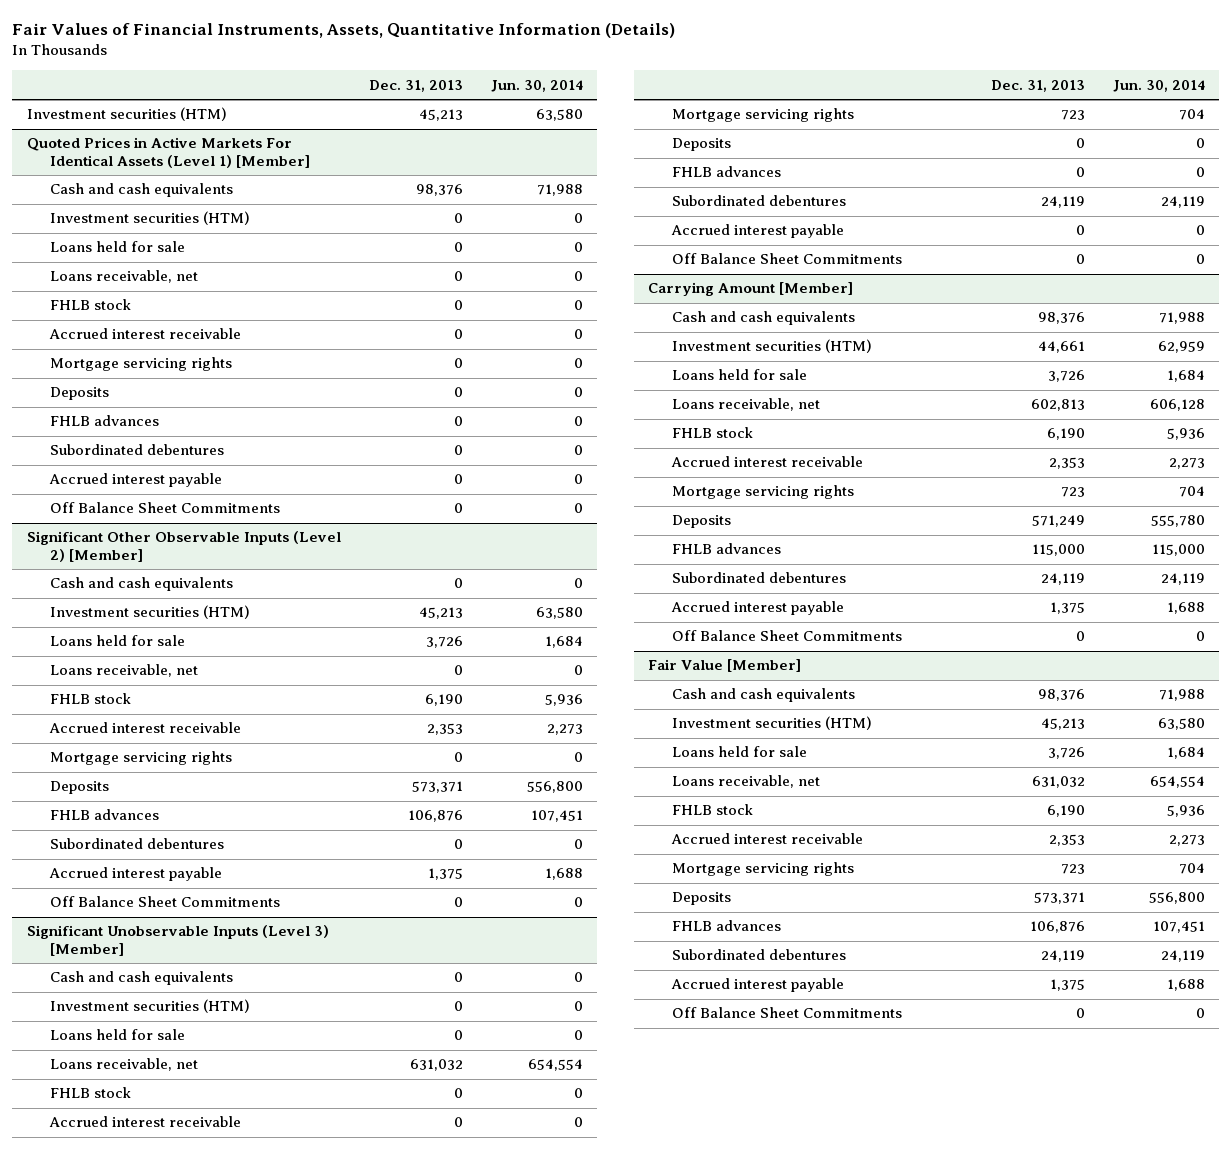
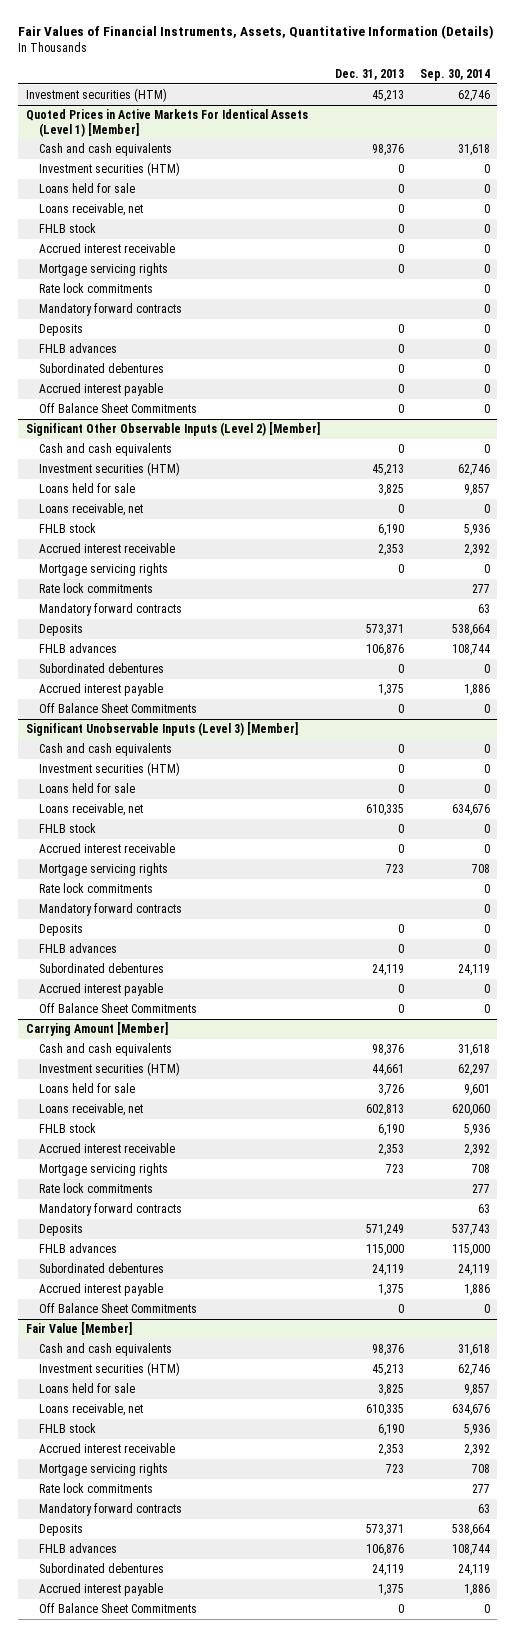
[491,79,584,92] Jun. 30, 2014 -> none
none -> [419,69,490,82] Sep. 30, 2014
none -> [39,283,154,294] Rate lock commitments
none -> [39,303,183,317] Mandatory forward contracts
[425,636,463,649] 3,726 -> [378,484,405,497] 3,825
none -> [39,583,154,594] Rate lock commitments
none -> [39,603,183,617] Mandatory forward contracts
[409,1059,463,1072] 631,032 -> [366,804,405,817] 610,335
none -> [39,883,154,894] Rate lock commitments
none -> [39,903,183,917] Mandatory forward contracts
none -> [39,1183,154,1194] Rate lock commitments
none -> [39,1203,183,1217] Mandatory forward contracts
[1047,747,1085,760] 3,726 -> [378,1384,405,1397] 3,825
[1031,776,1085,789] 631,032 -> [366,1404,405,1417] 610,335
none -> [39,1483,154,1494] Rate lock commitments
none -> [39,1503,183,1517] Mandatory forward contracts

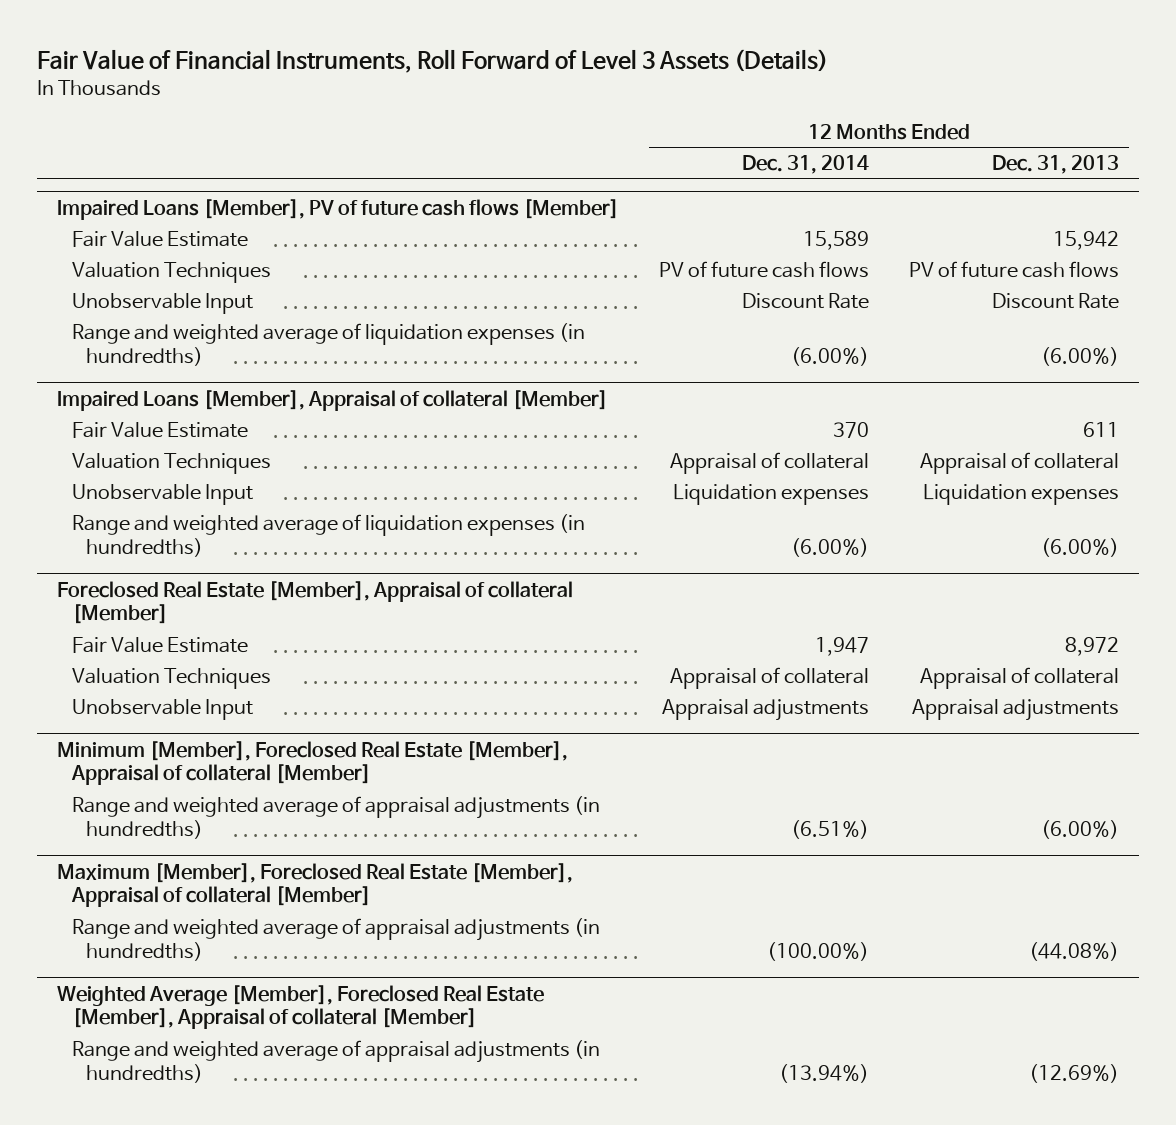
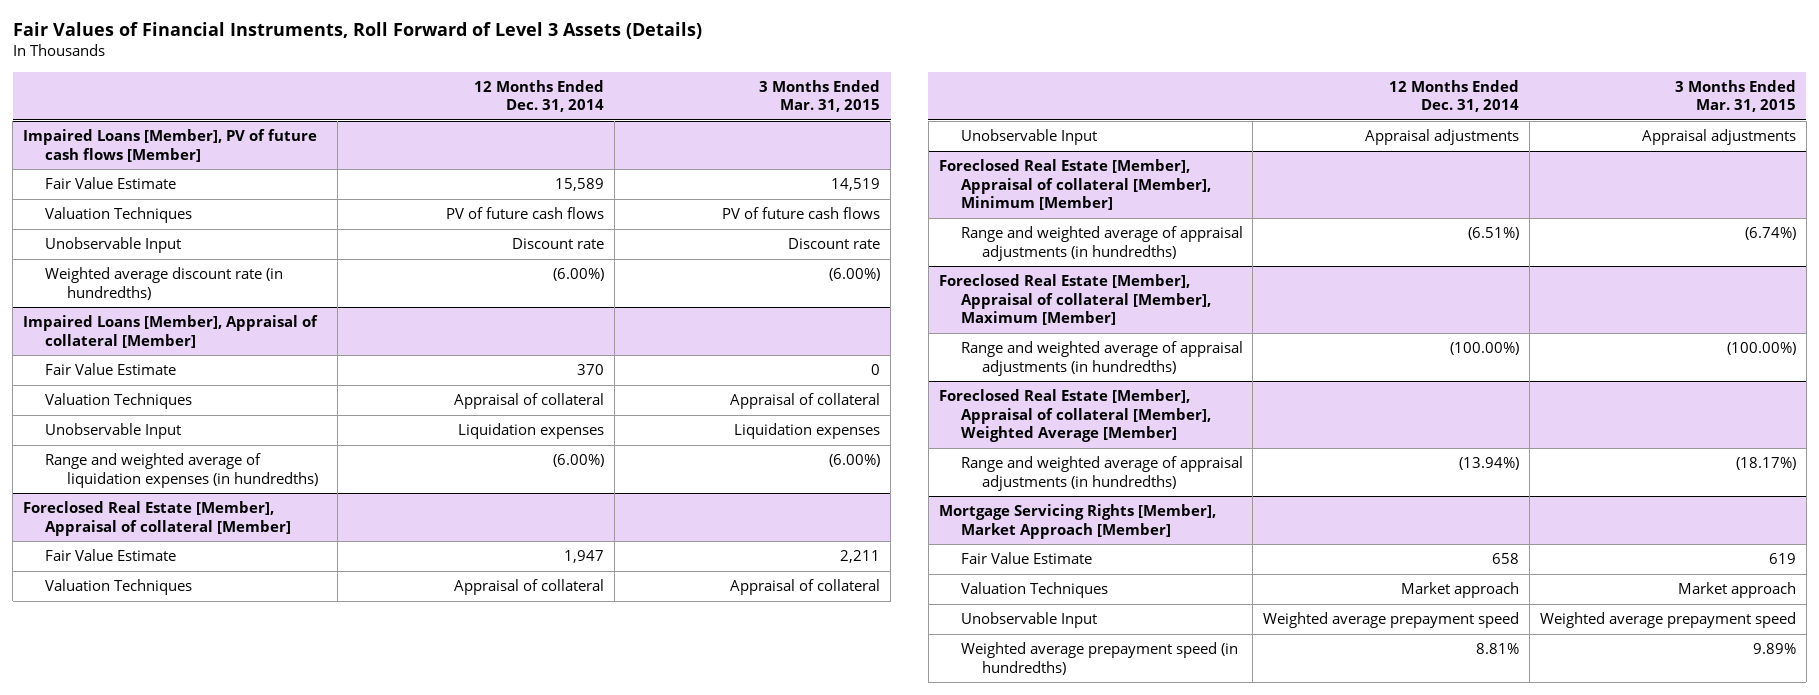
[37,49,829,74] Fair Value of Financial Instruments, Roll Forward of Level 3 Assets (Details) -> [12,22,702,40] Fair Values of Financial Instruments, Roll Forward of Level 3 Assets (Details)
[991,155,1119,175] Dec. 31, 2013 -> none
none -> [759,79,881,113] 3 Months Ended Mar. 31, 2015
[71,322,585,366] Range and weighted average of liquidation expenses (in hundredths) -> none
[741,292,869,309] Discount Rate -> [511,238,604,250] Discount rate
none -> [45,267,284,300] Weighted average discount rate (in hundredths)
[57,740,569,786] Minimum [Member], Foreclosed Real Estate [Member], Appraisal of collateral [Member] -> [938,159,1211,211] Foreclosed Real Estate [Member], Appraisal of collateral [Member], Minimum [Member]
[57,862,574,908] Maximum [Member], Foreclosed Real Estate [Member], Appraisal of collateral [Member] -> [938,274,1211,326] Foreclosed Real Estate [Member], Appraisal of collateral [Member], Maximum [Member]
[57,984,545,1030] Weighted Average [Member], Foreclosed Real Estate [Member], Appraisal of collateral [Member] -> [938,389,1211,443] Foreclosed Real Estate [Member], Appraisal of collateral [Member], Weighted Average [Member]
none -> [938,504,1216,539] Mortgage Servicing Rights [Member], Market Approach [Member]
none -> [960,552,1092,565] Fair Value Estimate
none -> [960,582,1108,599] Valuation Techniques
none -> [960,612,1097,629] Unobservable Input
none -> [960,642,1238,675] Weighted average prepayment speed (in hundredths)

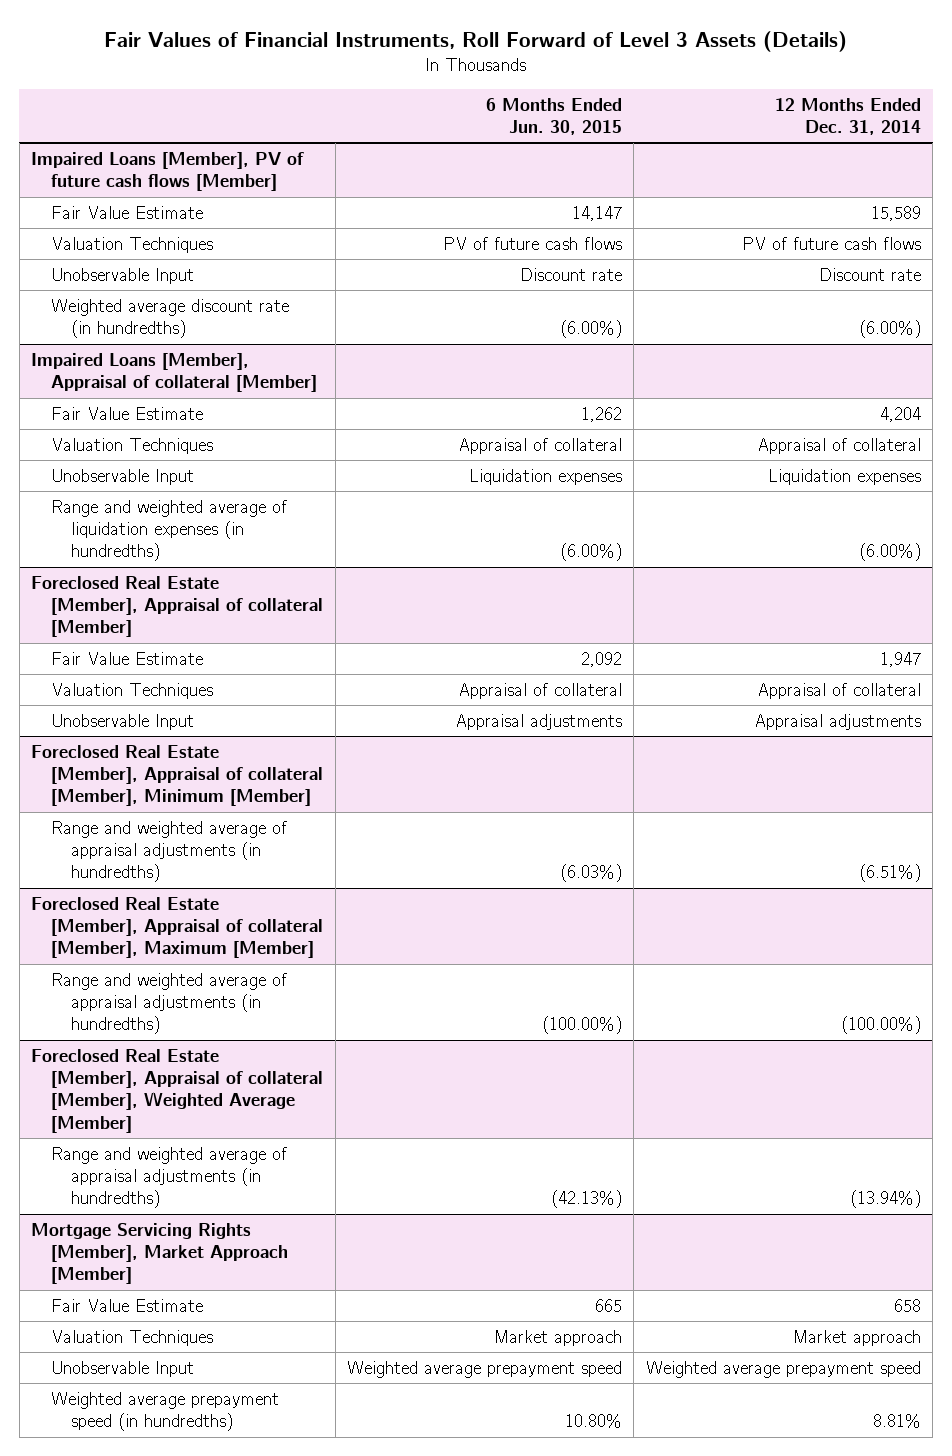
[759,79,881,113] 3 Months Ended Mar. 31, 2015 -> none
none -> [486,97,623,135] 6 Months Ended Jun. 30, 2015
[576,364,604,376] 370 -> [879,406,921,422] 4,204

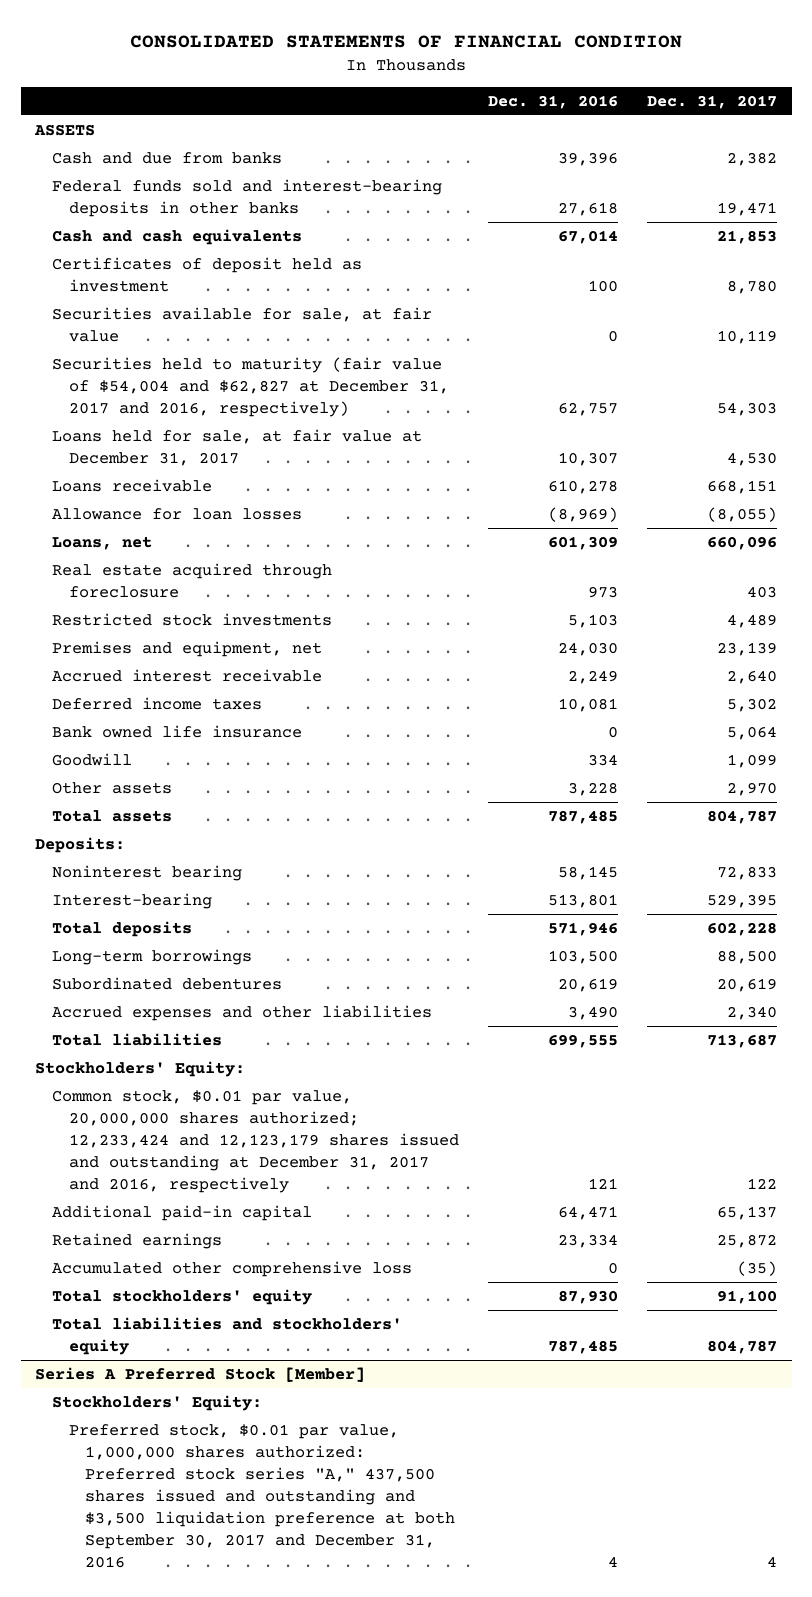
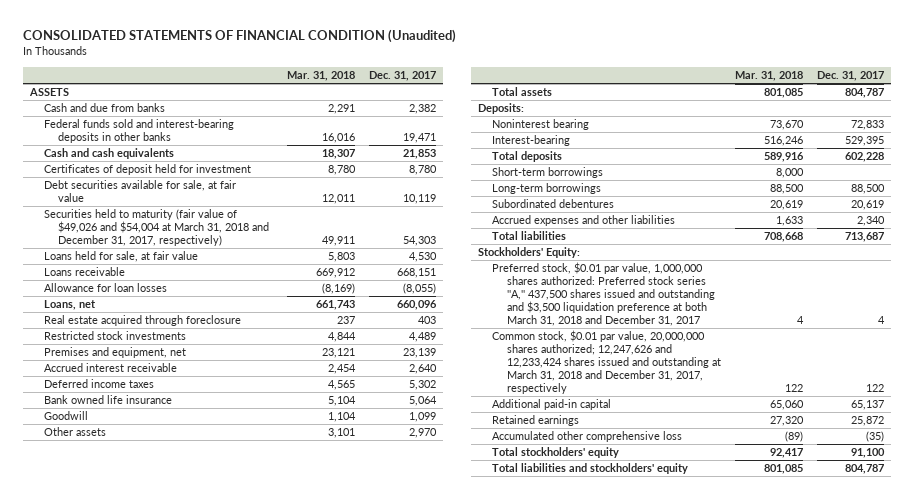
[130,35,683,49] CONSOLIDATED STATEMENTS OF FINANCIAL CONDITION -> [23,29,457,44] CONSOLIDATED STATEMENTS OF FINANCIAL CONDITION (Unaudited)
[487,95,618,110] Dec. 31, 2016 -> none
none -> [286,70,355,81] Mar. 31, 2018
[52,256,363,292] Certificates of deposit held as investment -> [44,164,252,176] Certificates of deposit held for investment
[52,306,433,342] Securities available for sale, at fair value -> [44,180,237,203] Debt securities available for sale, at fair value
[52,356,449,417] Securities held to maturity (fair value of $54,004 and $62,827 at December 31, 2017 and 2016, respectively) -> [44,209,270,247] Securities held to maturity (fair value of $49,026 and $54,004 at March 31, 2018 and December 31, 2017, respectively)
[52,428,423,466] Loans held for sale, at fair value at December 31, 2017 -> [44,251,199,263] Loans held for sale, at fair value
none -> [492,167,604,179] Short-term borrowings
none -> [492,262,715,326] Preferred stock, $0.01 par value, 1,000,000 shares authorized: Preferred stock series ''A,'' 437,500 shares issued and outstanding and $3,500 liquidation preference at both March 31, 2018 and December 31, 2017
[52,1089,459,1194] Common stock, $0.01 par value, 20,000,000 shares authorized; 12,233,424 and 12,123,179 shares issued and outstanding at December 31, 2017 and 2016, respectively -> [492,330,721,394] Common stock, $0.01 par value, 20,000,000 shares authorized; 12,247,626 and 12,233,424 shares issued and outstanding at March 31, 2018 and December 31, 2017, respectively
[35,1366,366,1382] Series A Preferred Stock [Member] -> none
[52,1394,263,1411] Stockholders' Equity: -> none
[68,1423,456,1569] Preferred stock, $0.01 par value, 1,000,000 shares authorized: Preferred stock series "A," 437,500 shares issued and outstanding and $3,500 liquidation preference at both September 30, 2017 and December 31, 2016 -> none

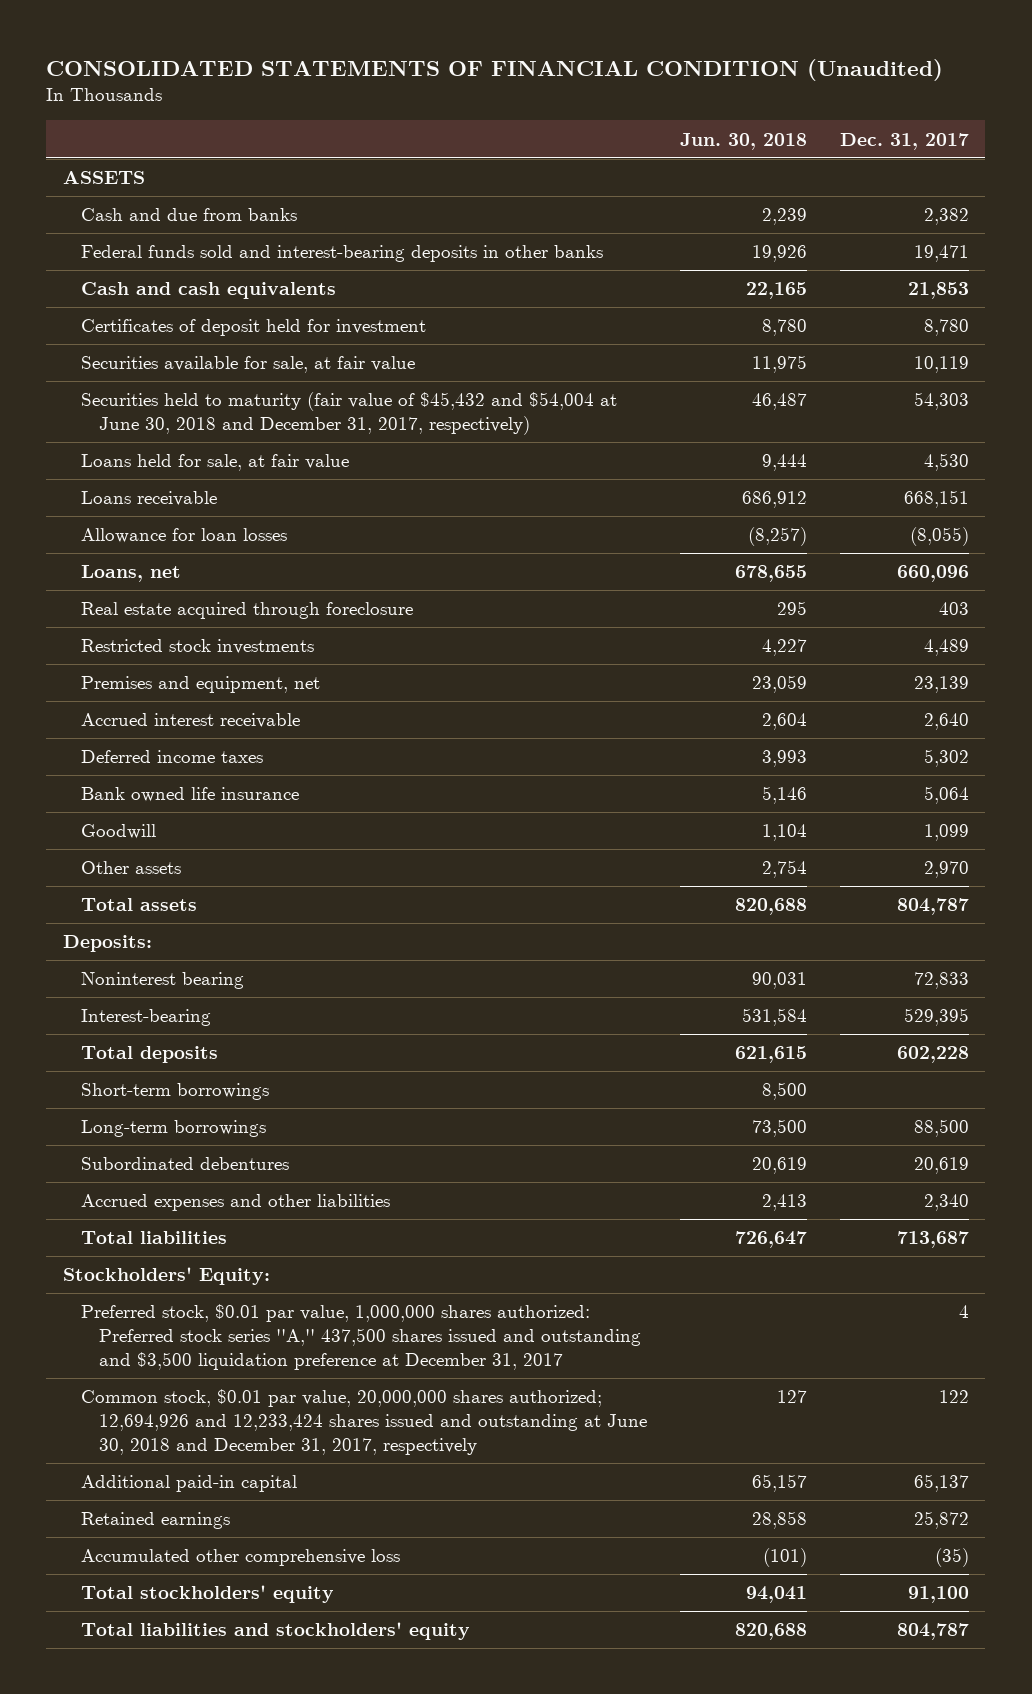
[286,70,355,81] Mar. 31, 2018 -> none
none -> [680,132,808,150] Jun. 30, 2018
[44,180,237,203] Debt securities available for sale, at fair value -> [80,356,415,374] Securities available for sale, at fair value
[44,209,270,247] Securities held to maturity (fair value of $49,026 and $54,004 at March 31, 2018 and December 31, 2017, respectively) -> [80,392,617,435] Securities held to maturity (fair value of $45,432 and $54,004 at June 30, 2018 and December 31, 2017, respectively)
[492,262,715,326] Preferred stock, $0.01 par value, 1,000,000 shares authorized: Preferred stock series ''A,'' 437,500 shares issued and outstanding and $3,500 liquidation preference at both March 31, 2018 and December 31, 2017 -> [80,1304,642,1370] Preferred stock, $0.01 par value, 1,000,000 shares authorized: Preferred stock series ''A,'' 437,500 shares issued and outstanding and $3,500 liquidation preference at December 31, 2017
[492,330,721,394] Common stock, $0.01 par value, 20,000,000 shares authorized; 12,247,626 and 12,233,424 shares issued and outstanding at March 31, 2018 and December 31, 2017, respectively -> [80,1389,648,1455] Common stock, $0.01 par value, 20,000,000 shares authorized; 12,694,926 and 12,233,424 shares issued and outstanding at June 30, 2018 and December 31, 2017, respectively

